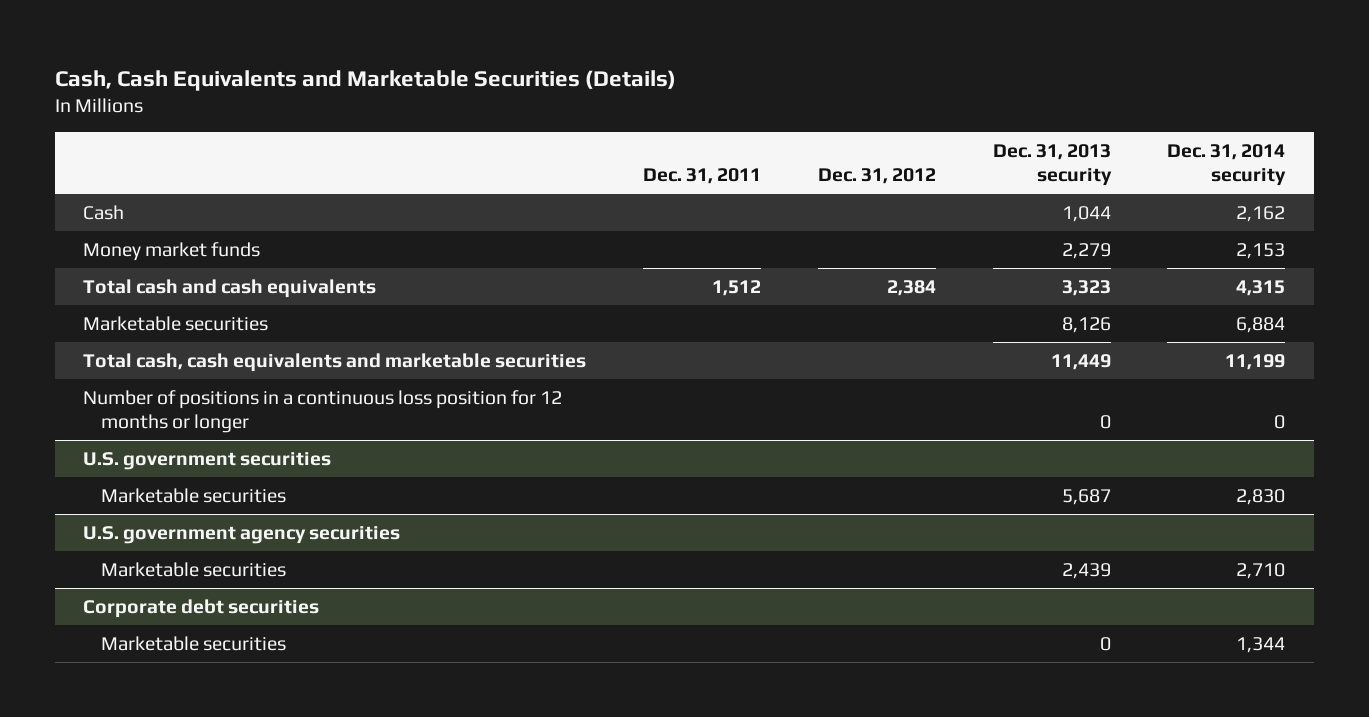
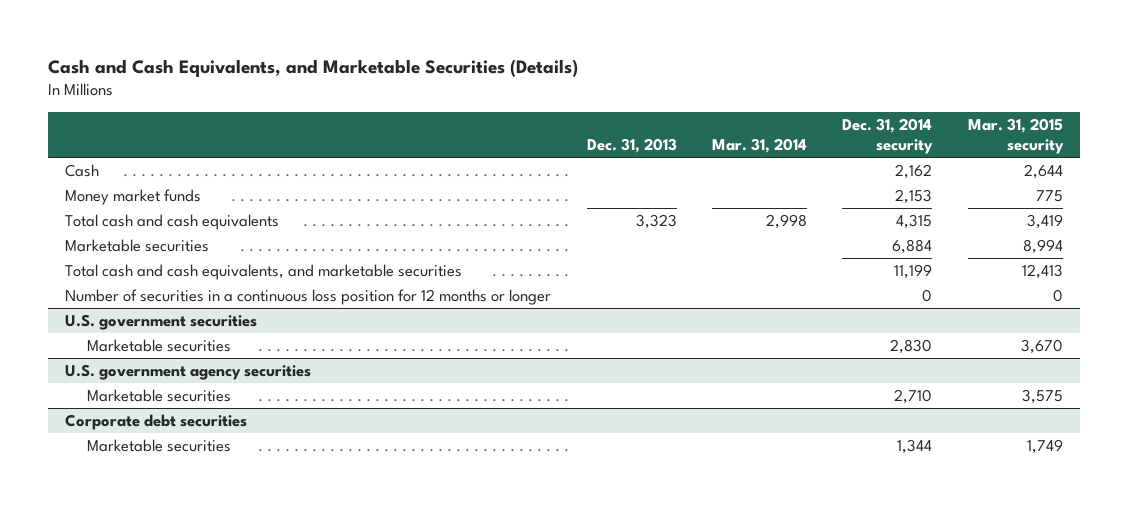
[55,69,677,91] Cash, Cash Equivalents and Marketable Securities (Details) -> [47,59,578,78] Cash and Cash Equivalents, and Marketable Securities (Details)
[643,168,762,185] Dec. 31, 2011 -> none
[817,168,936,185] Dec. 31, 2012 -> none
[992,144,1112,187] Dec. 31, 2013 security -> none
none -> [586,138,677,154] Dec. 31, 2013
none -> [711,138,807,154] Mar. 31, 2014
none -> [967,117,1064,155] Mar. 31, 2015 security
[83,352,587,372] Total cash, cash equivalents and marketable securities -> [65,263,463,280] Total cash and cash equivalents, and marketable securities
[83,389,563,433] Number of positions in a continuous loss position for 12 months or longer -> [65,288,552,305] Number of securities in a continuous loss position for 12 months or longer

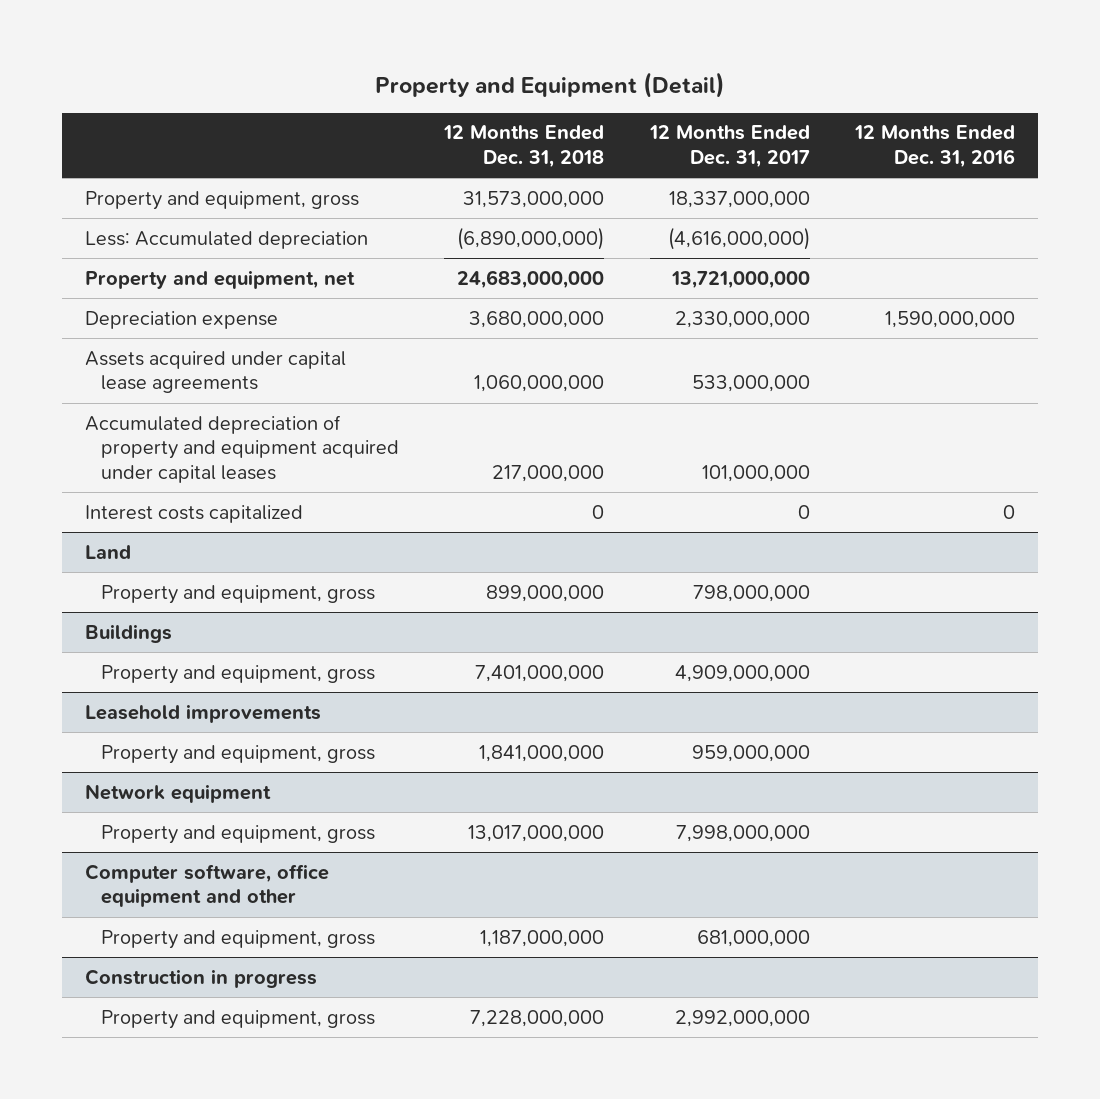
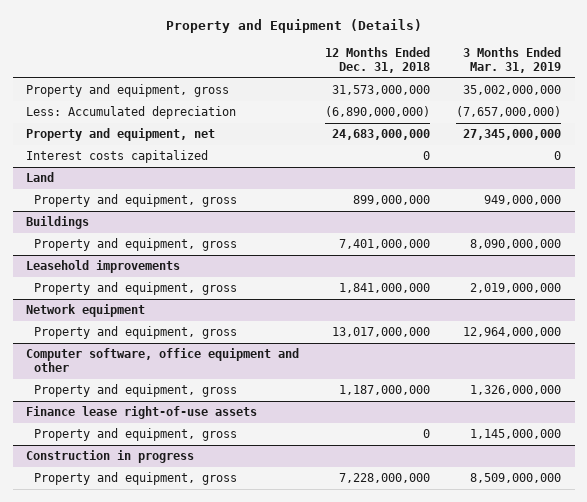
[374,71,725,98] Property and Equipment (Detail) -> [165,19,422,34] Property and Equipment (Details)
[648,125,810,169] 12 Months Ended Dec. 31, 2017 -> none
[854,125,1016,169] 12 Months Ended Dec. 31, 2016 -> none
none -> [463,46,562,73] 3 Months Ended Mar. 31, 2019
[84,310,278,329] Depreciation expense -> none
[84,350,346,394] Assets acquired under capital lease agreements -> none
[84,414,399,484] Accumulated depreciation of property and equipment acquired under capital leases -> none
none -> [25,406,257,420] Finance lease right-of-use assets
none -> [34,428,238,442] Property and equipment, gross

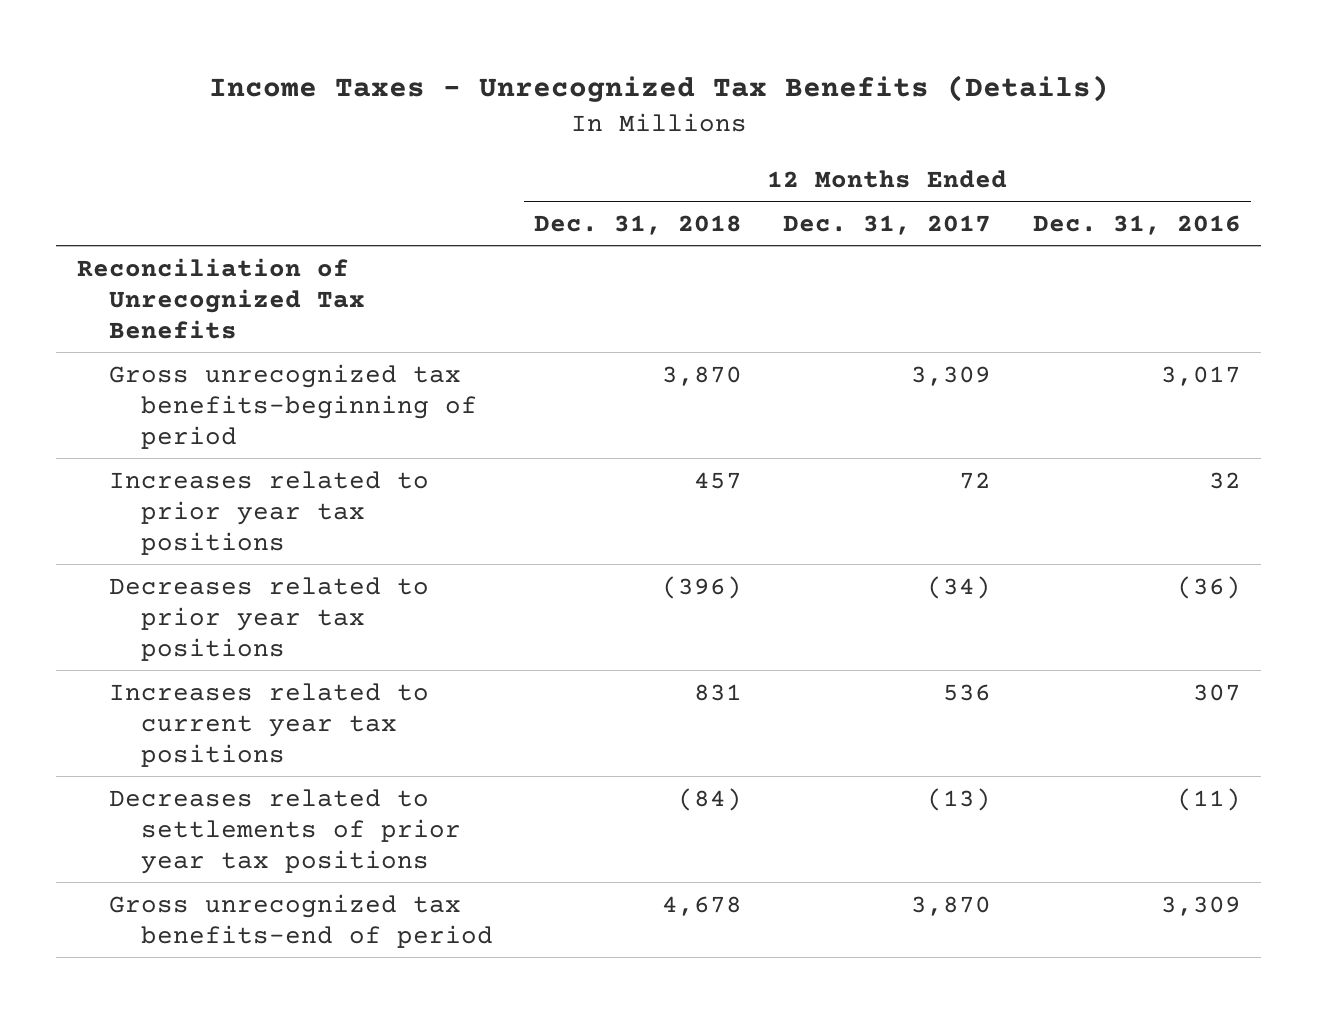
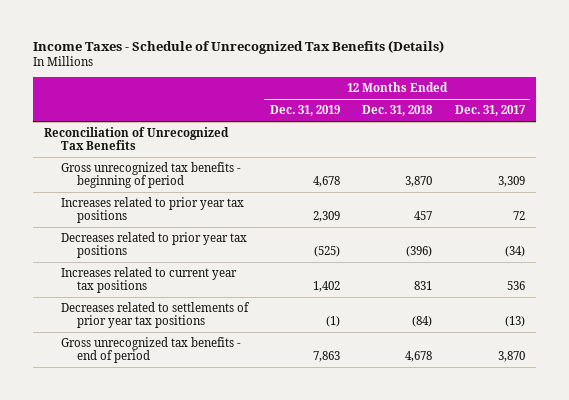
[208,75,1109,103] Income Taxes - Unrecognized Tax Benefits (Details) -> [32,39,444,54] Income Taxes - Schedule of Unrecognized Tax Benefits (Details)
[1032,214,1241,235] Dec. 31, 2016 -> none
none -> [269,105,340,117] Dec. 31, 2019
[108,363,477,449] Gross unrecognized tax benefits-beginning of period -> [60,162,241,189] Gross unrecognized tax benefits - beginning of period
[108,893,493,948] Gross unrecognized tax benefits-end of period -> [60,337,241,364] Gross unrecognized tax benefits - end of period

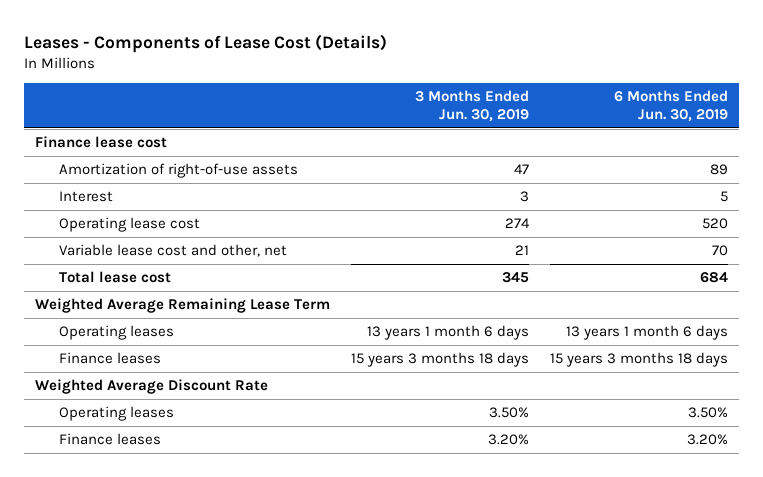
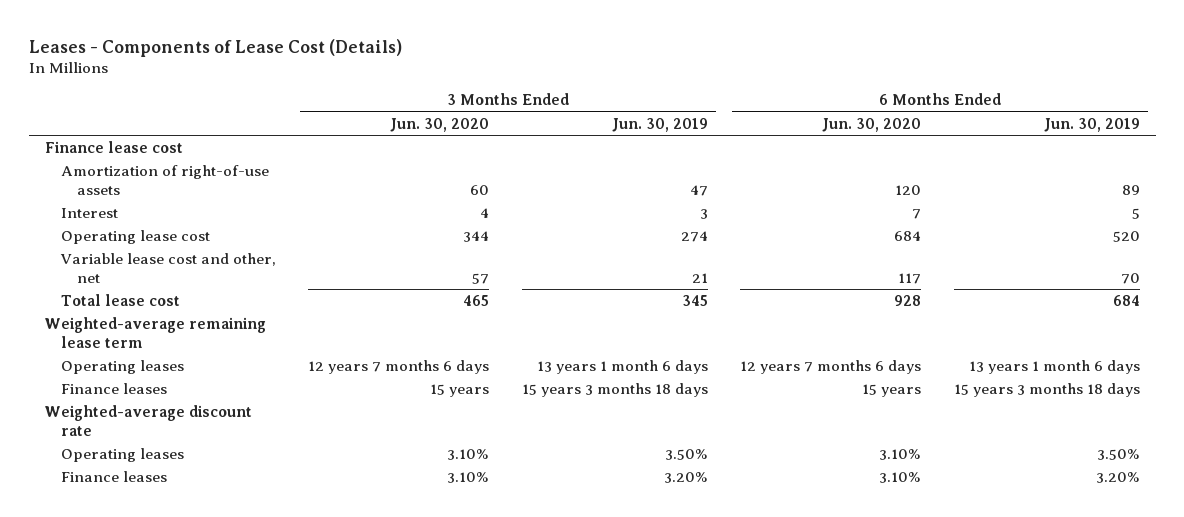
none -> [390,117,490,132] Jun. 30, 2020
none -> [822,117,922,132] Jun. 30, 2020
[35,297,331,313] Weighted Average Remaining Lease Term -> [44,316,266,348] Weighted-average remaining lease term
[35,378,269,394] Weighted Average Discount Rate -> [44,404,252,436] Weighted-average discount rate

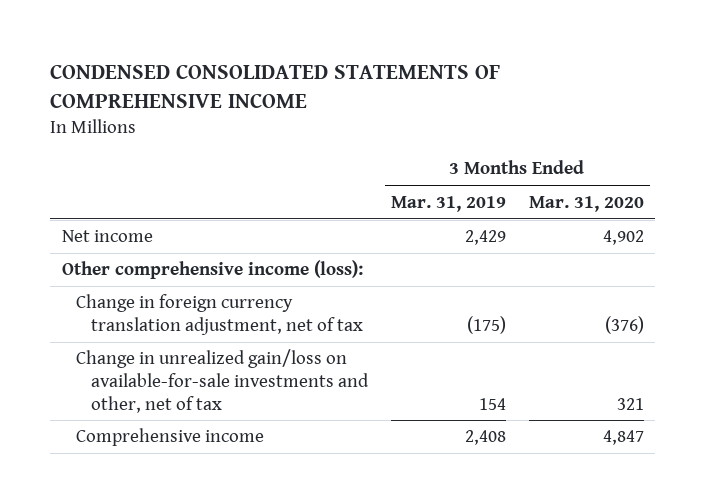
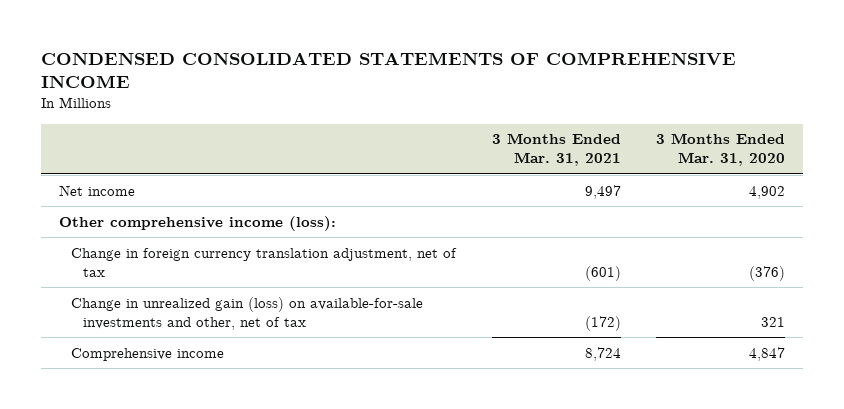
[391,195,507,212] Mar. 31, 2019 -> none
none -> [491,133,621,167] 3 Months Ended Mar. 31, 2021
[76,349,370,413] Change in unrealized gain/loss on available-for-sale investments and other, net of tax -> [71,296,424,330] Change in unrealized gain (loss) on available-for-sale investments and other, net of tax

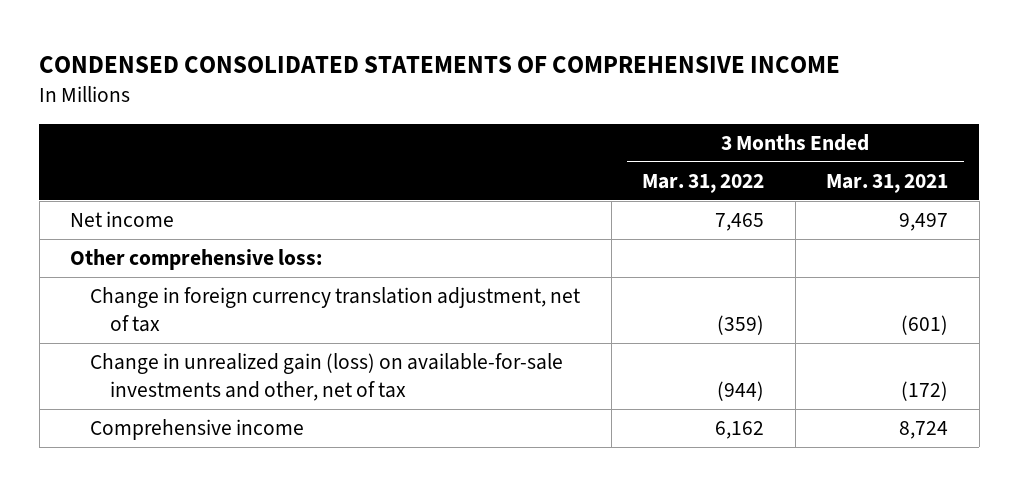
[656,133,786,167] 3 Months Ended Mar. 31, 2020 -> none
none -> [642,173,765,193] Mar. 31, 2022
[59,215,337,231] Other comprehensive income (loss): -> [70,249,323,271] Other comprehensive loss:

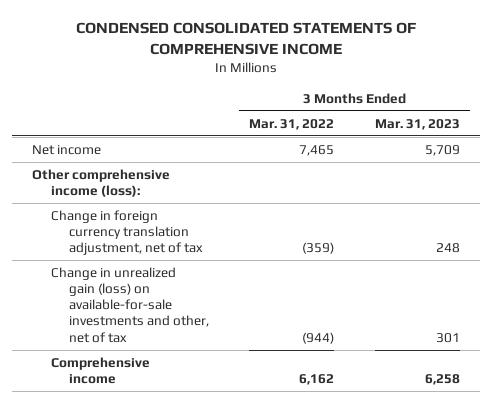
[826,173,949,193] Mar. 31, 2021 -> none
none -> [374,118,460,130] Mar. 31, 2023
[70,249,323,271] Other comprehensive loss: -> [31,168,170,198] Other comprehensive income (loss):

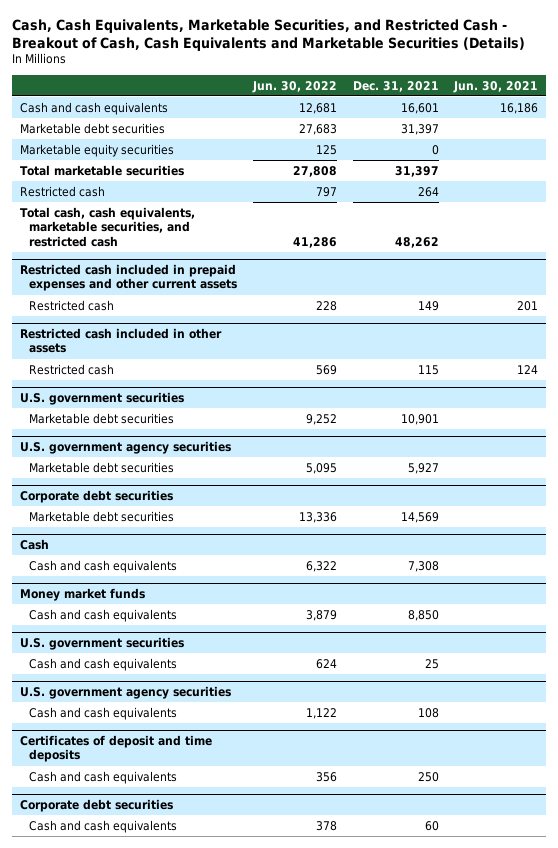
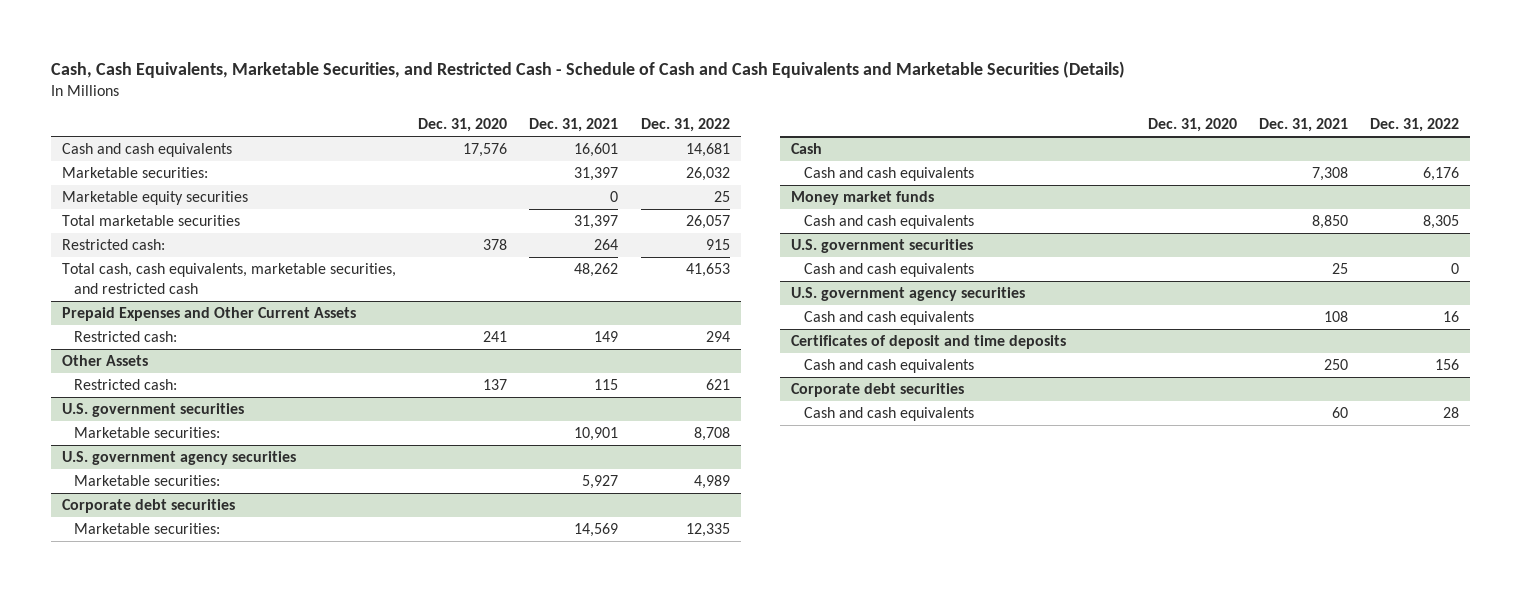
[12,19,526,51] Cash, Cash Equivalents, Marketable Securities, and Restricted Cash - Breakout of Cash, Cash Equivalents and Marketable Securities (Details) -> [50,61,1125,79] Cash, Cash Equivalents, Marketable Securities, and Restricted Cash - Schedule of Cash and Cash Equivalents and Marketable Securities (Details)
[251,80,337,93] Jun. 30, 2022 -> none
[453,80,539,93] Jun. 30, 2021 -> none
none -> [418,118,508,133] Dec. 31, 2020
none -> [640,118,730,133] Dec. 31, 2022
[19,122,165,134] Marketable debt securities -> [61,167,208,179] Marketable securities:
[19,185,105,197] Restricted cash -> [61,239,165,251] Restricted cash:
[19,263,238,292] Restricted cash included in prepaid expenses and other current assets -> [61,307,356,322] Prepaid Expenses and Other Current Assets
[29,299,115,311] Restricted cash -> [74,331,178,343] Restricted cash:
[19,327,222,354] Restricted cash included in other assets -> [61,355,148,367] Other Assets
[29,363,115,375] Restricted cash -> [74,379,178,391] Restricted cash:
[29,412,175,424] Marketable debt securities -> [74,427,221,439] Marketable securities:
[29,461,175,473] Marketable debt securities -> [74,475,221,487] Marketable securities:
[29,510,175,522] Marketable debt securities -> [74,523,221,535] Marketable securities:

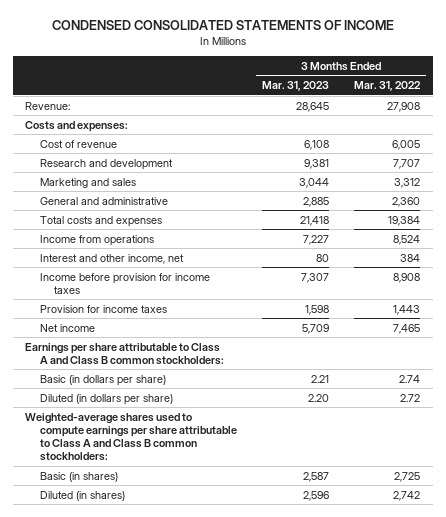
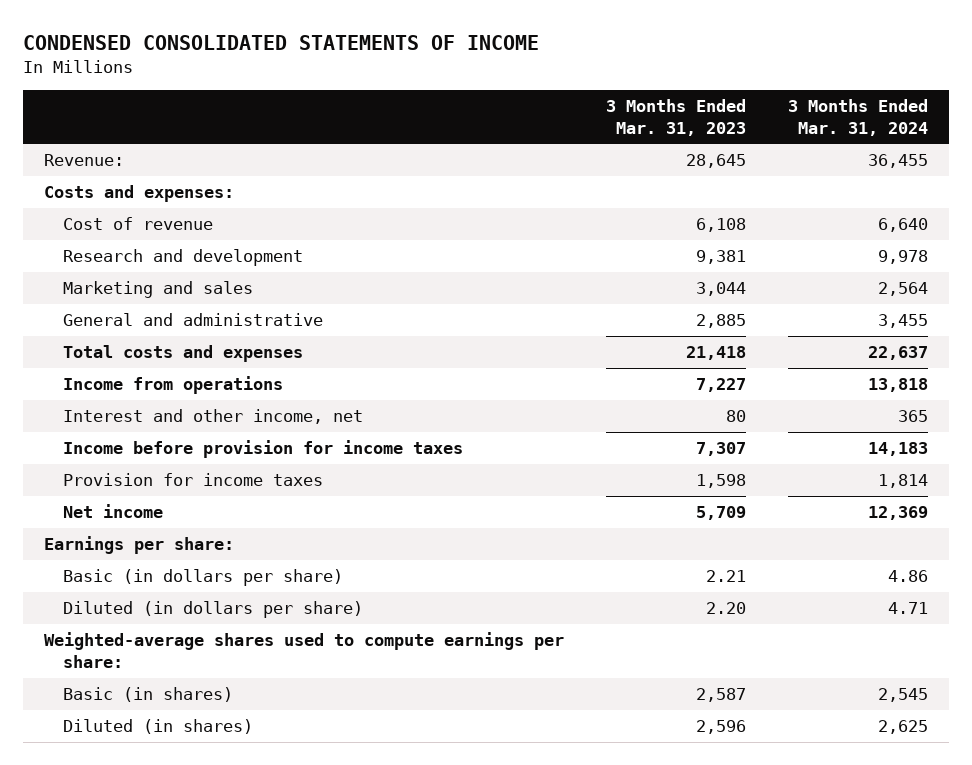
[354,81,422,92] Mar. 31, 2022 -> none
none -> [787,98,928,136] 3 Months Ended Mar. 31, 2024
[25,342,224,365] Earnings per share attributable to Class A and Class B common stockholders: -> [44,536,235,555] Earnings per share:
[25,412,237,462] Weighted-average shares used to compute earnings per share attributable to Class A and Class B common stockholders: -> [44,632,565,668] Weighted-average shares used to compute earnings per share:

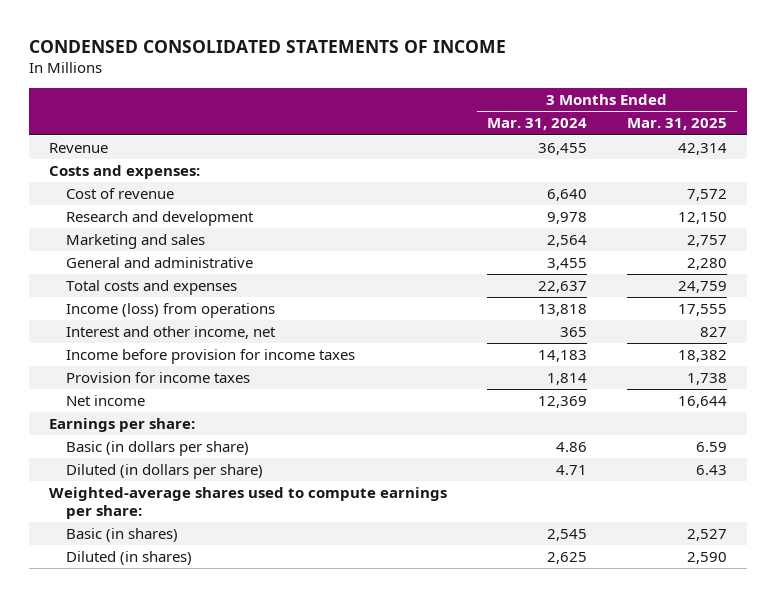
[606,98,747,136] 3 Months Ended Mar. 31, 2023 -> none
none -> [626,118,727,131] Mar. 31, 2025
[44,154,125,167] Revenue: -> [49,143,109,154] Revenue
[62,376,283,395] Income from operations -> [65,303,275,319] Income (loss) from operations

